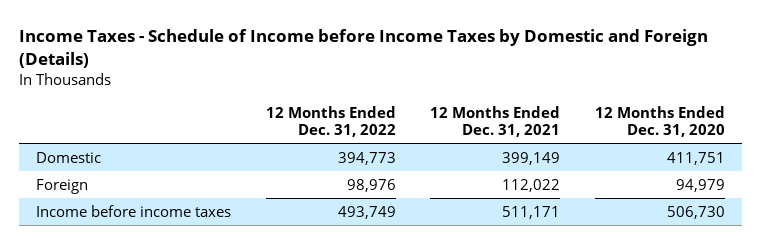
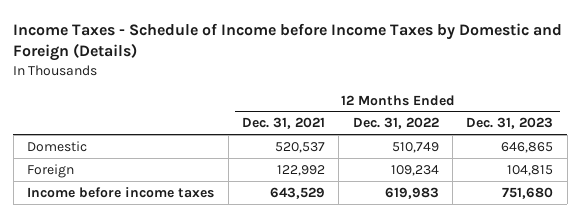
[594,106,725,138] 12 Months Ended Dec. 31, 2020 -> none
none -> [466,117,554,130] Dec. 31, 2023
[337,151,396,165] 394,773 -> [391,141,439,153] 510,749
[502,151,561,165] 399,149 -> [274,141,325,153] 520,537
[346,178,396,192] 98,976 -> [390,164,439,176] 109,234
[502,178,561,192] 112,022 -> [276,164,325,176] 122,992
[337,205,396,219] 493,749 -> [384,186,439,199] 619,983
[502,205,561,219] 511,171 -> [269,186,325,199] 643,529

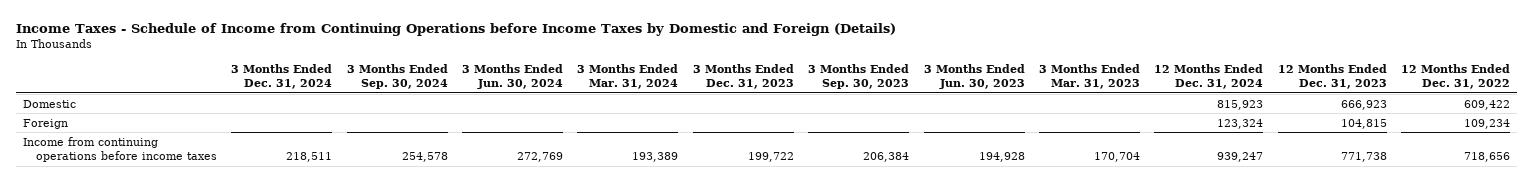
[13,22,563,62] Income Taxes - Schedule of Income before Income Taxes by Domestic and Foreign (Details) -> [15,23,896,37] Income Taxes - Schedule of Income from Continuing Operations before Income Taxes by Domestic and Foreign (Details)
[241,117,325,130] Dec. 31, 2021 -> none
none -> [231,63,333,89] 3 Months Ended Dec. 31, 2024
none -> [346,63,448,89] 3 Months Ended Sep. 30, 2024
none -> [461,63,563,89] 3 Months Ended Jun. 30, 2024
none -> [577,63,679,89] 3 Months Ended Mar. 31, 2024
none -> [692,63,794,89] 3 Months Ended Dec. 31, 2023
none -> [808,63,910,89] 3 Months Ended Sep. 30, 2023
none -> [923,63,1025,89] 3 Months Ended Jun. 30, 2023
none -> [1039,63,1141,89] 3 Months Ended Mar. 31, 2023
none -> [1154,63,1264,89] 12 Months Ended Dec. 31, 2024
[391,141,439,153] 510,749 -> [1464,99,1511,110] 609,422
[501,141,554,153] 646,865 -> [1340,99,1387,110] 666,923
[27,186,215,198] Income before income taxes -> [23,136,217,162] Income from continuing operations before income taxes
[384,186,439,199] 619,983 -> [1464,151,1511,162] 718,656
[502,186,554,199] 751,680 -> [1340,151,1387,162] 771,738

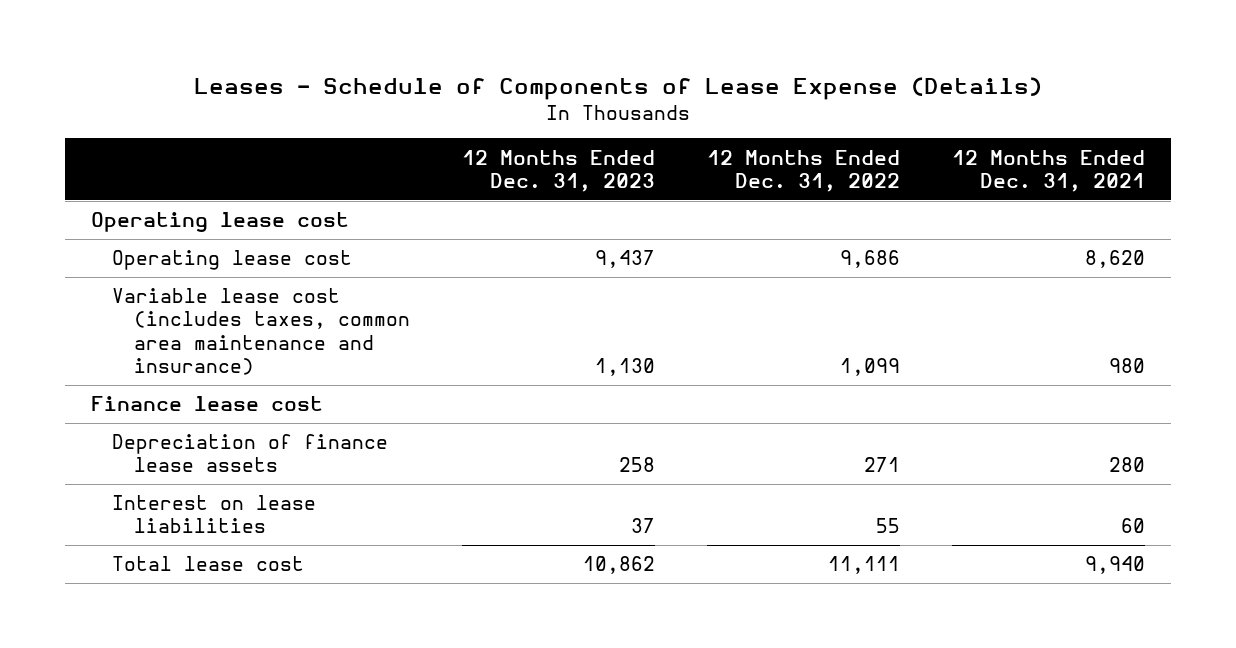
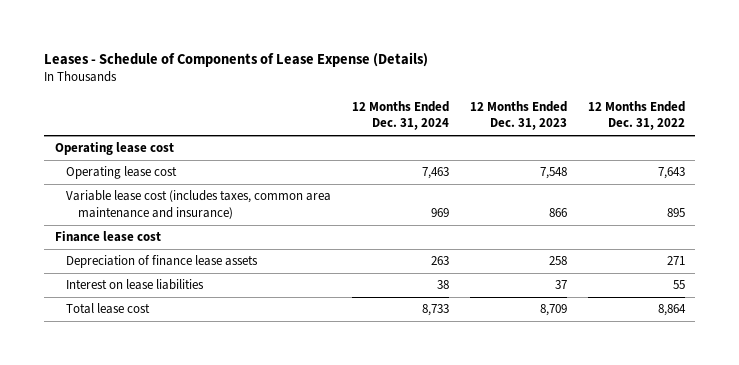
[951,149,1145,192] 12 Months Ended Dec. 31, 2021 -> none
none -> [352,100,450,131] 12 Months Ended Dec. 31, 2024
[594,250,655,269] 9,437 -> [539,167,567,180] 7,548
[839,250,900,269] 9,686 -> [657,167,685,180] 7,643
[594,358,655,377] 1,130 -> [548,208,567,218] 866
[839,358,900,377] 1,099 -> [666,208,685,218] 895
[582,556,655,575] 10,862 -> [539,304,567,317] 8,709
[827,556,900,575] 11,111 -> [657,304,686,317] 8,864

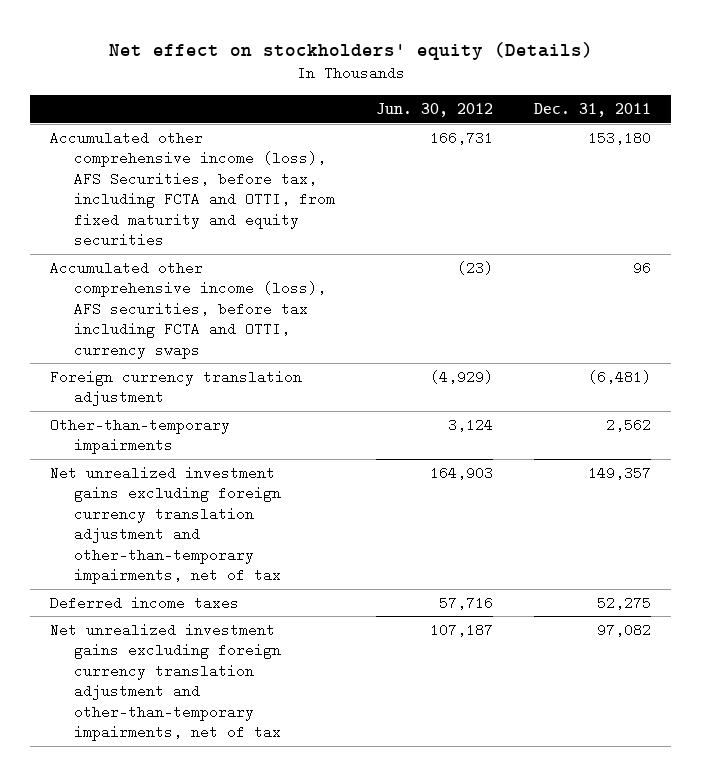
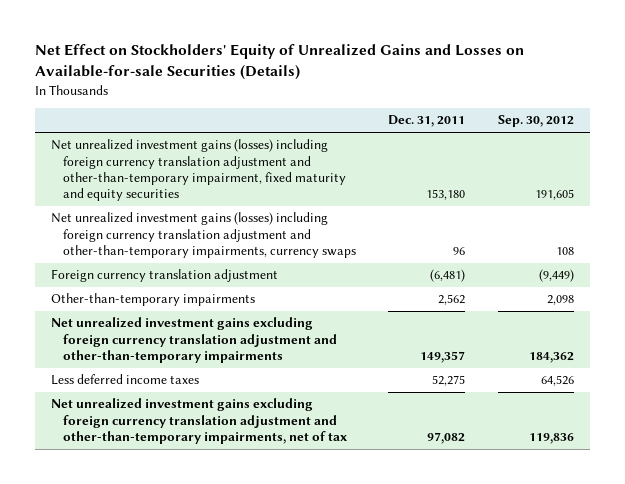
[108,41,593,60] Net effect on stockholders' equity (Details) -> [34,44,524,81] Net Effect on Stockholders' Equity of Unrealized Gains and Losses on Available-for-sale Securities (Details)
[375,102,493,117] Jun. 30, 2012 -> none
none -> [497,115,574,128] Sep. 30, 2012
[50,130,335,248] Accumulated other comprehensive income (loss), AFS Securities, before tax, including FCTA and OTTI, from fixed maturity and equity securities -> [50,139,346,202] Net unrealized investment gains (losses) including foreign currency translation adjustment and other-than-temporary impairment, fixed maturity and equity securities
[50,260,326,359] Accumulated other comprehensive income (loss), AFS securities, before tax including FCTA and OTTI, currency swaps -> [50,212,356,258] Net unrealized investment gains (losses) including foreign currency translation adjustment and other-than-temporary impairments, currency swaps
[50,465,281,585] Net unrealized investment gains excluding foreign currency translation adjustment and other-than-temporary impairments, net of tax -> [50,317,337,363] Net unrealized investment gains excluding foreign currency translation adjustment and other-than-temporary impairments
[50,595,240,610] Deferred income taxes -> [50,374,199,386] Less deferred income taxes

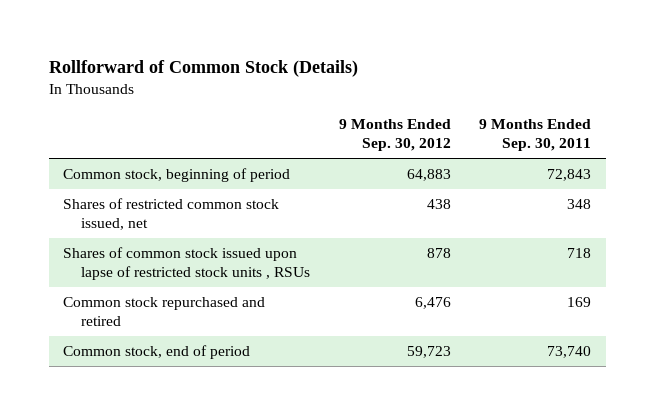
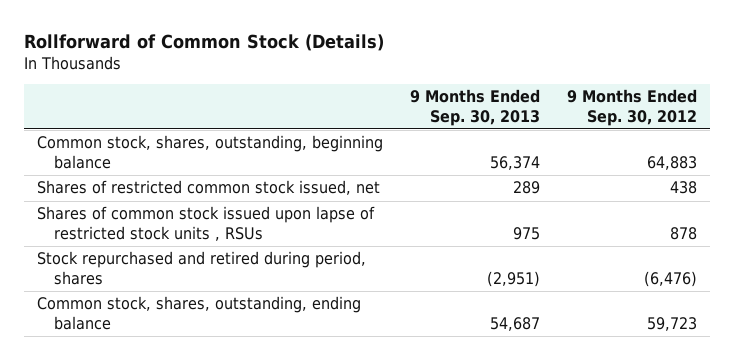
[479,119,592,152] 9 Months Ended Sep. 30, 2011 -> none
none -> [410,89,541,126] 9 Months Ended Sep. 30, 2013
[63,167,291,182] Common stock, beginning of period -> [37,135,384,169] Common stock, shares, outstanding, beginning balance
[63,296,266,327] Common stock repurchased and retired -> [37,251,367,285] Stock repurchased and retired during period, shares
[414,296,451,309] 6,476 -> [643,270,697,287] (6,476)
[63,344,251,359] Common stock, end of period -> [37,296,362,330] Common stock, shares, outstanding, ending balance

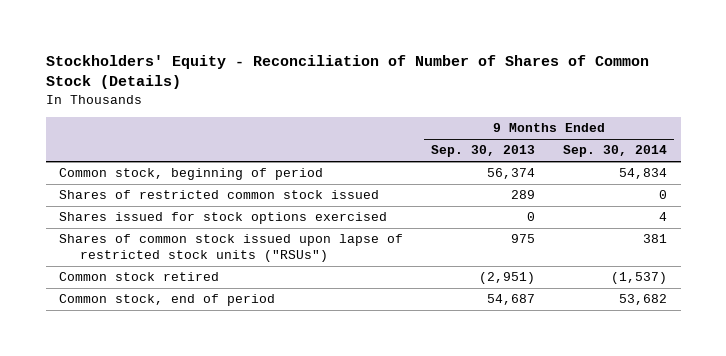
[24,33,385,51] Rollforward of Common Stock (Details) -> [45,54,649,90] Stockholders' Equity - Reconciliation of Number of Shares of Common Stock (Details)
[566,89,697,126] 9 Months Ended Sep. 30, 2012 -> none
none -> [562,145,667,158] Sep. 30, 2014
[37,135,384,169] Common stock, shares, outstanding, beginning balance -> [59,168,324,181] Common stock, beginning of period
[37,180,381,196] Shares of restricted common stock issued, net -> [59,190,380,200] Shares of restricted common stock issued
none -> [59,212,388,225] Shares issued for stock options exercised
[37,206,376,241] Shares of common stock issued upon lapse of restricted stock units , RSUs -> [59,234,404,263] Shares of common stock issued upon lapse of restricted stock units ("RSUs")
[37,251,367,285] Stock repurchased and retired during period, shares -> [59,272,220,282] Common stock retired
[37,296,362,330] Common stock, shares, outstanding, ending balance -> [59,294,276,307] Common stock, end of period

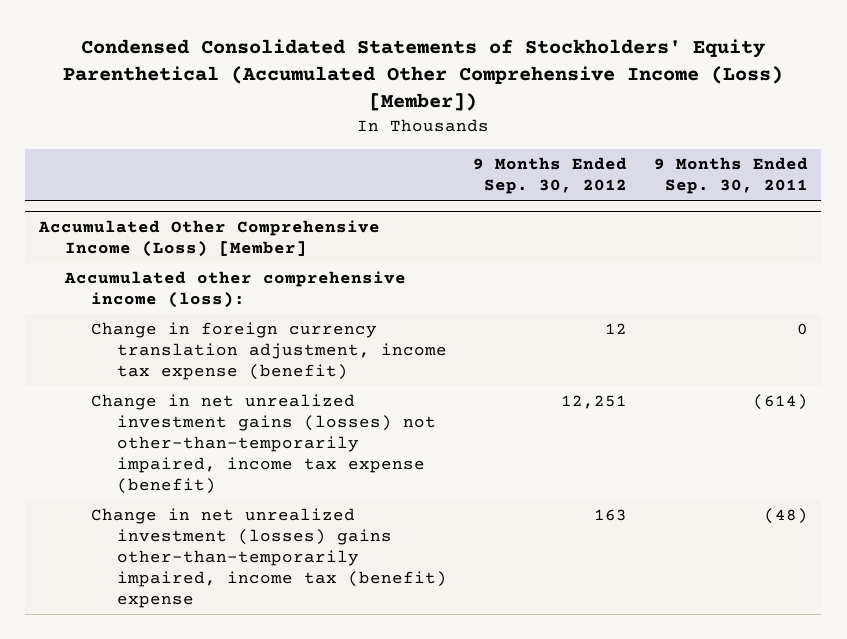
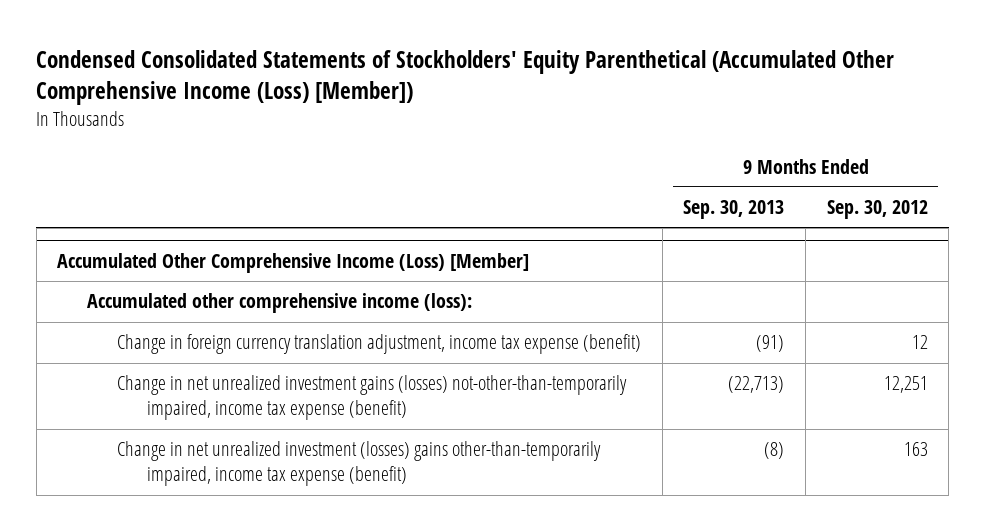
[653,157,808,195] 9 Months Ended Sep. 30, 2011 -> none
none -> [683,200,785,220] Sep. 30, 2013
[90,394,436,495] Change in net unrealized investment gains (losses) not other-than-temporarily impaired, income tax expense (benefit) -> [117,375,628,421] Change in net unrealized investment gains (losses) not-other-than-temporarily impaired, income tax expense (benefit)
[90,508,447,609] Change in net unrealized investment (losses) gains other-than-temporarily impaired, income tax (benefit) expense -> [117,441,602,487] Change in net unrealized investment (losses) gains other-than-temporarily impaired, income tax expense (benefit)

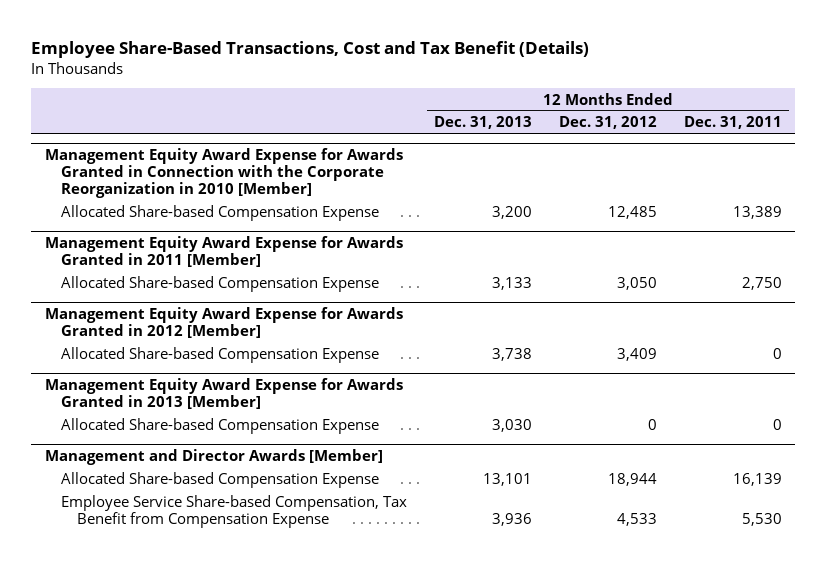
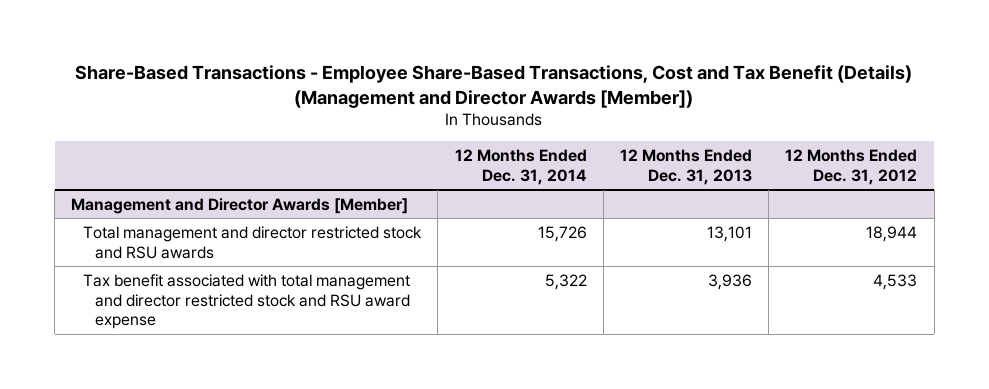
[31,40,590,58] Employee Share-Based Transactions, Cost and Tax Benefit (Details) -> [75,65,913,108] Share-Based Transactions - Employee Share-Based Transactions, Cost and Tax Benefit (Details) (Management and Director Awards [Member])
[683,116,782,130] Dec. 31, 2011 -> none
none -> [454,149,587,185] 12 Months Ended Dec. 31, 2014
[44,148,403,199] Management Equity Award Expense for Awards Granted in Connection with the Corporate Reorganization in 2010 [Member] -> none
[60,204,379,221] Allocated Share-based Compensation Expense -> none
[44,236,403,268] Management Equity Award Expense for Awards Granted in 2011 [Member] -> none
[60,275,379,292] Allocated Share-based Compensation Expense -> none
[44,307,403,339] Management Equity Award Expense for Awards Granted in 2012 [Member] -> none
[60,346,379,363] Allocated Share-based Compensation Expense -> none
[44,378,403,410] Management Equity Award Expense for Awards Granted in 2013 [Member] -> none
[60,417,379,434] Allocated Share-based Compensation Expense -> none
[60,471,379,488] Allocated Share-based Compensation Expense -> [83,225,423,259] Total management and director restricted stock and RSU awards
[60,494,407,528] Employee Service Share-based Compensation, Tax Benefit from Compensation Expense -> [83,273,411,330] Tax benefit associated with total management and director restricted stock and RSU award expense

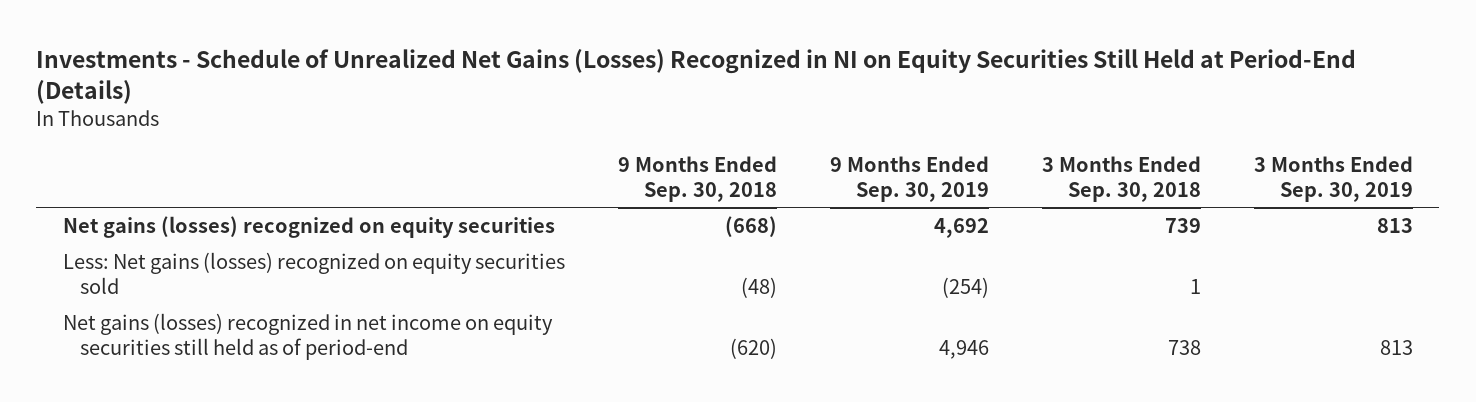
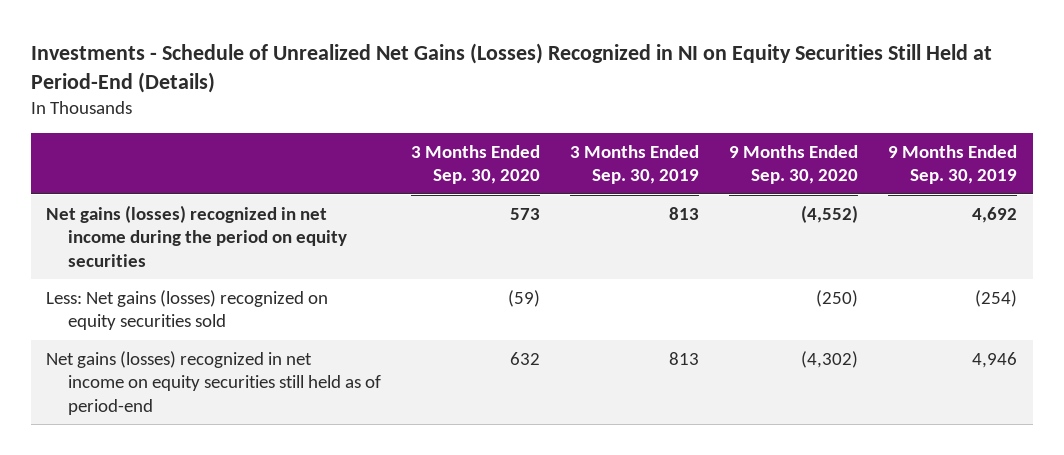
[617,155,777,202] 9 Months Ended Sep. 30, 2018 -> none
[1041,155,1201,202] 3 Months Ended Sep. 30, 2018 -> none
none -> [410,144,540,185] 3 Months Ended Sep. 30, 2020
none -> [729,144,859,185] 9 Months Ended Sep. 30, 2020
[62,216,555,239] Net gains (losses) recognized on equity securities -> [46,204,347,267] Net gains (losses) recognized in net income during the period on equity securities

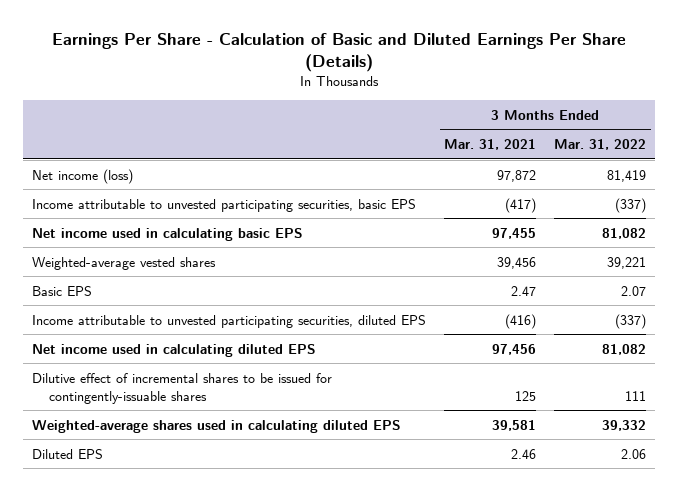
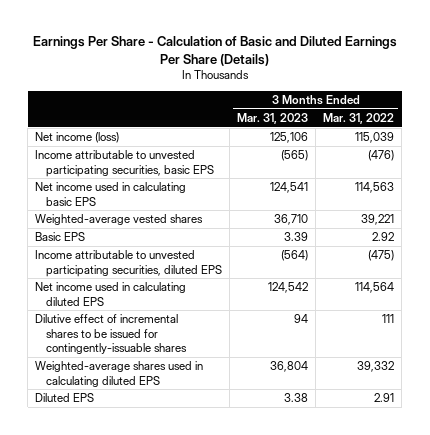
[444,139,537,151] Mar. 31, 2021 -> none
none -> [237,112,309,124] Mar. 31, 2023
[607,169,647,182] 81,419 -> [355,132,395,144] 115,039
[615,197,647,213] (337) -> [368,150,395,162] (476)
[602,227,647,239] 81,082 -> [355,182,395,194] 114,563
[621,285,647,296] 2.07 -> [372,232,395,242] 2.92
[615,313,647,329] (337) -> [368,250,395,262] (475)
[602,343,647,355] 81,082 -> [355,282,395,294] 114,564
[621,448,647,459] 2.06 -> [374,393,395,403] 2.91

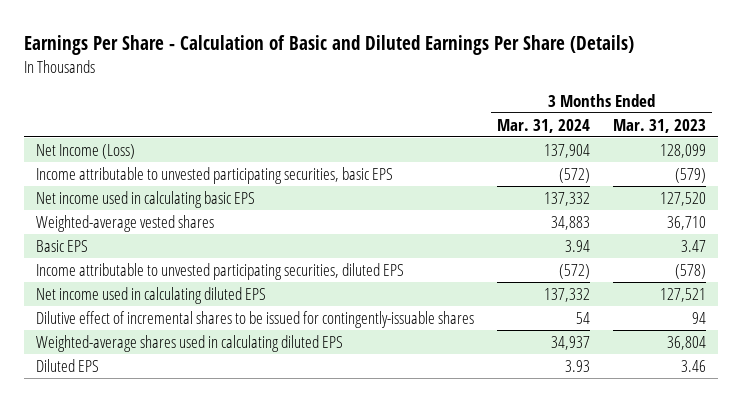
[323,112,395,124] Mar. 31, 2022 -> none
none -> [497,118,591,133] Mar. 31, 2024
[35,132,120,144] Net income (loss) -> [35,143,135,159] Net Income (Loss)
[270,132,309,144] 125,106 -> [660,143,707,158] 128,099
[281,150,309,162] (565) -> [675,167,707,183] (579)
[270,182,309,194] 124,541 -> [660,191,707,206] 127,520
[284,232,309,242] 3.39 -> [681,239,707,252] 3.47
[281,250,309,262] (564) -> [675,263,707,279] (578)
[268,282,309,294] 124,542 -> [660,287,707,302] 127,521
[284,393,309,403] 3.38 -> [681,359,707,372] 3.46

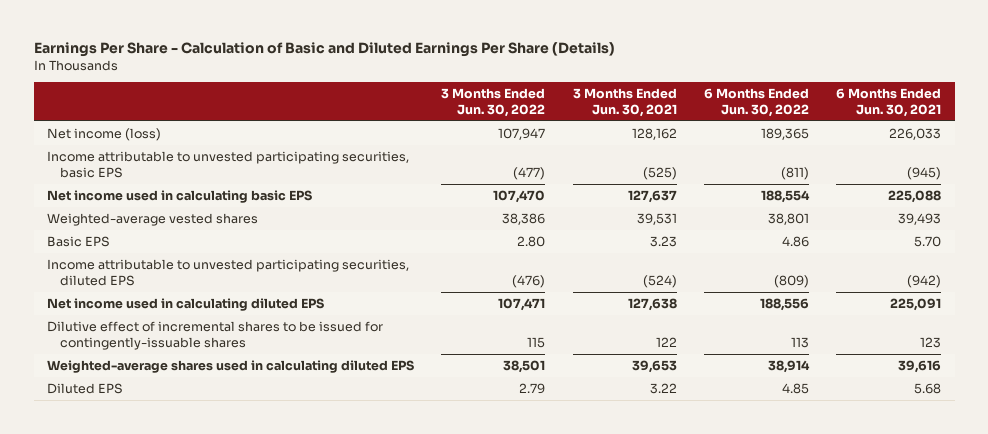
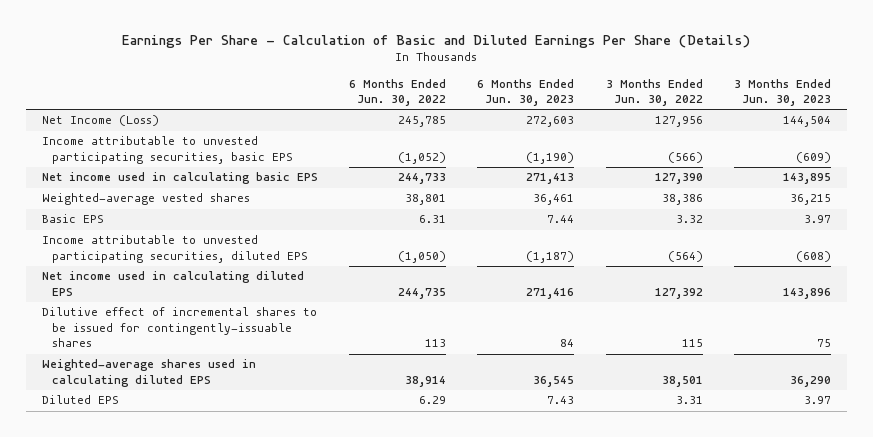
[572,87,677,117] 3 Months Ended Jun. 30, 2021 -> none
[835,87,941,117] 6 Months Ended Jun. 30, 2021 -> none
none -> [477,78,575,107] 6 Months Ended Jun. 30, 2023
none -> [733,78,831,107] 3 Months Ended Jun. 30, 2023
[47,127,162,141] Net income (loss) -> [41,115,159,127] Net Income (Loss)
[498,127,546,140] 107,947 -> [654,116,703,128] 127,956
[760,127,809,140] 189,365 -> [398,116,447,128] 245,785
[513,166,546,180] (477) -> [667,151,703,163] (566)
[780,166,809,180] (811) -> [398,151,447,164] (1,052)
[493,189,546,203] 107,470 -> [654,173,703,185] 127,390
[760,189,810,203] 188,554 -> [398,173,447,185] 244,733
[517,235,546,247] 2.80 -> [675,215,703,224] 3.32
[781,235,809,247] 4.86 -> [419,215,447,224] 6.31
[512,274,546,288] (476) -> [667,250,703,262] (564)
[773,274,809,288] (809) -> [398,250,447,263] (1,050)
[498,297,546,311] 107,471 -> [654,287,703,299] 127,392
[759,297,809,311] 188,556 -> [398,287,447,299] 244,735
[519,382,546,394] 2.79 -> [675,396,703,405] 3.31
[781,382,809,394] 4.85 -> [419,396,447,405] 6.29

